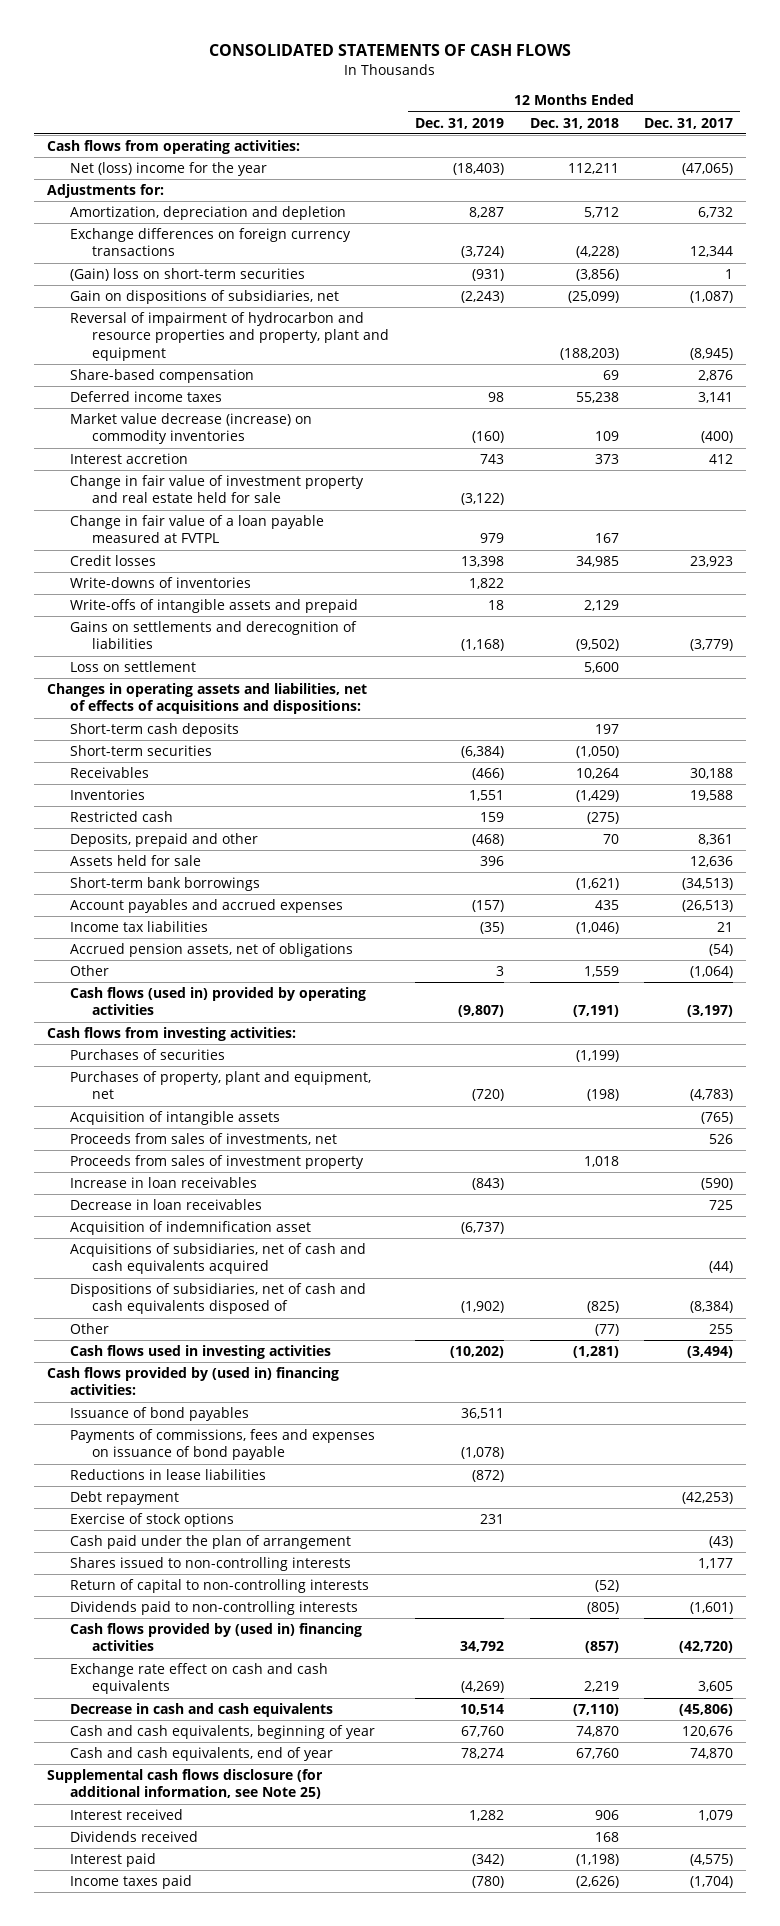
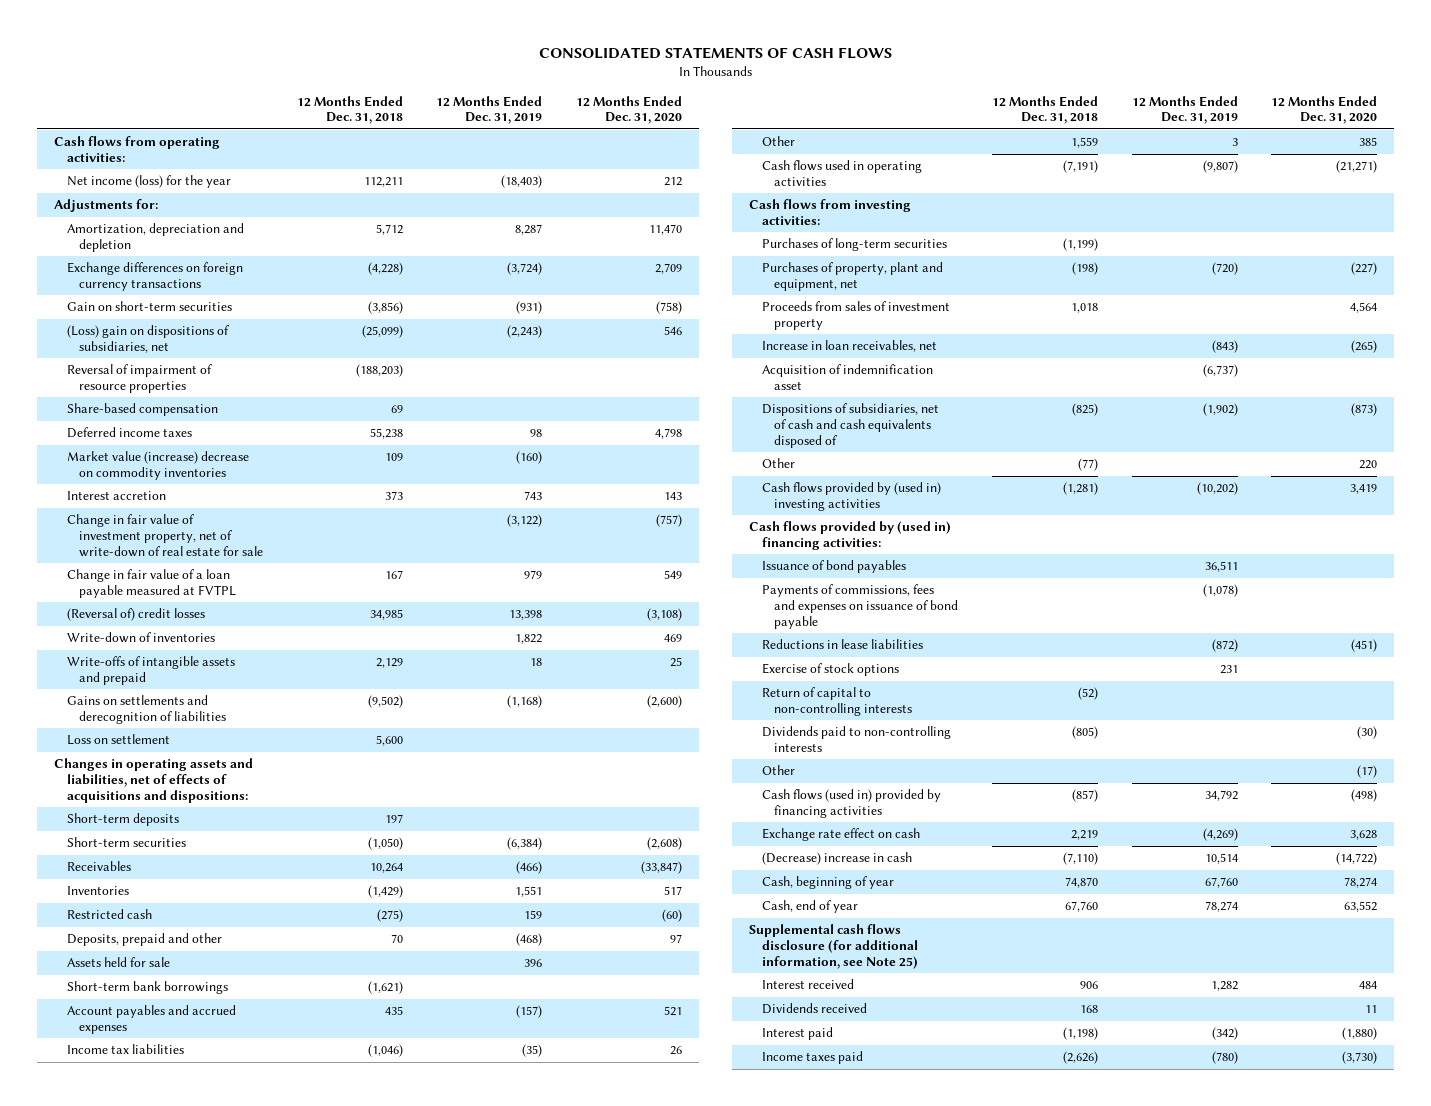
[644,117,734,129] Dec. 31, 2017 -> none
none -> [576,95,683,125] 12 Months Ended Dec. 31, 2020
[69,162,267,177] Net (loss) income for the year -> [66,175,231,189] Net income (loss) for the year
[69,268,305,282] (Gain) loss on short-term securities -> [66,301,232,312] Gain on short-term securities
[69,290,339,305] Gain on dispositions of subsidiaries, net -> [66,325,229,353] (Loss) gain on dispositions of subsidiaries, net
[69,312,390,361] Reversal of impairment of hydrocarbon and resource properties and property, plant and equipment -> [66,364,212,393] Reversal of impairment of resource properties
[69,413,312,445] Market value decrease (increase) on commodity inventories -> [66,451,249,480] Market value (increase) decrease on commodity inventories
[69,475,364,504] Change in fair value of investment property and real estate held for sale -> [66,514,264,557] Change in fair value of investment property, net of write-down of real estate for sale
[69,555,156,567] Credit losses -> [66,608,205,622] (Reversal of) credit losses
[69,577,251,589] Write-downs of inventories -> [66,632,215,644] Write-down of inventories
[69,723,239,738] Short-term cash deposits -> [66,813,179,827] Short-term deposits
[69,943,353,958] Accrued pension assets, net of obligations -> none
[69,987,366,1016] Cash flows (used in) provided by operating activities -> [761,160,922,186] Cash flows used in operating activities
[69,1049,225,1061] Purchases of securities -> [761,238,947,252] Purchases of long-term securities
[69,1111,280,1126] Acquisition of intangible assets -> none
[69,1133,337,1146] Proceeds from sales of investments, net -> none
[69,1199,262,1211] Decrease in loan receivables -> none
[69,1177,257,1189] Increase in loan receivables -> [761,340,937,353] Increase in loan receivables, net
[69,1243,366,1275] Acquisitions of subsidiaries, net of cash and cash equivalents acquired -> none
[69,1345,331,1360] Cash flows used in investing activities -> [761,482,941,511] Cash flows provided by (used in) investing activities
[69,1491,179,1506] Debt repayment -> none
[69,1535,351,1550] Cash paid under the plan of arrangement -> none
[69,1557,351,1572] Shares issued to non-controlling interests -> none
none -> [761,765,795,776] Other
[69,1623,362,1652] Cash flows provided by (used in) financing activities -> [761,789,941,818] Cash flows (used in) provided by financing activities
[69,1663,328,1695] Exchange rate effect on cash and cash equivalents -> [761,828,920,842] Exchange rate effect on cash
[69,1703,333,1718] Decrease in cash and cash equivalents -> [761,852,912,866] (Decrease) increase in cash
[69,1725,375,1740] Cash and cash equivalents, beginning of year -> [761,876,894,890] Cash, beginning of year
[69,1747,333,1762] Cash and cash equivalents, end of year -> [761,900,858,914] Cash, end of year

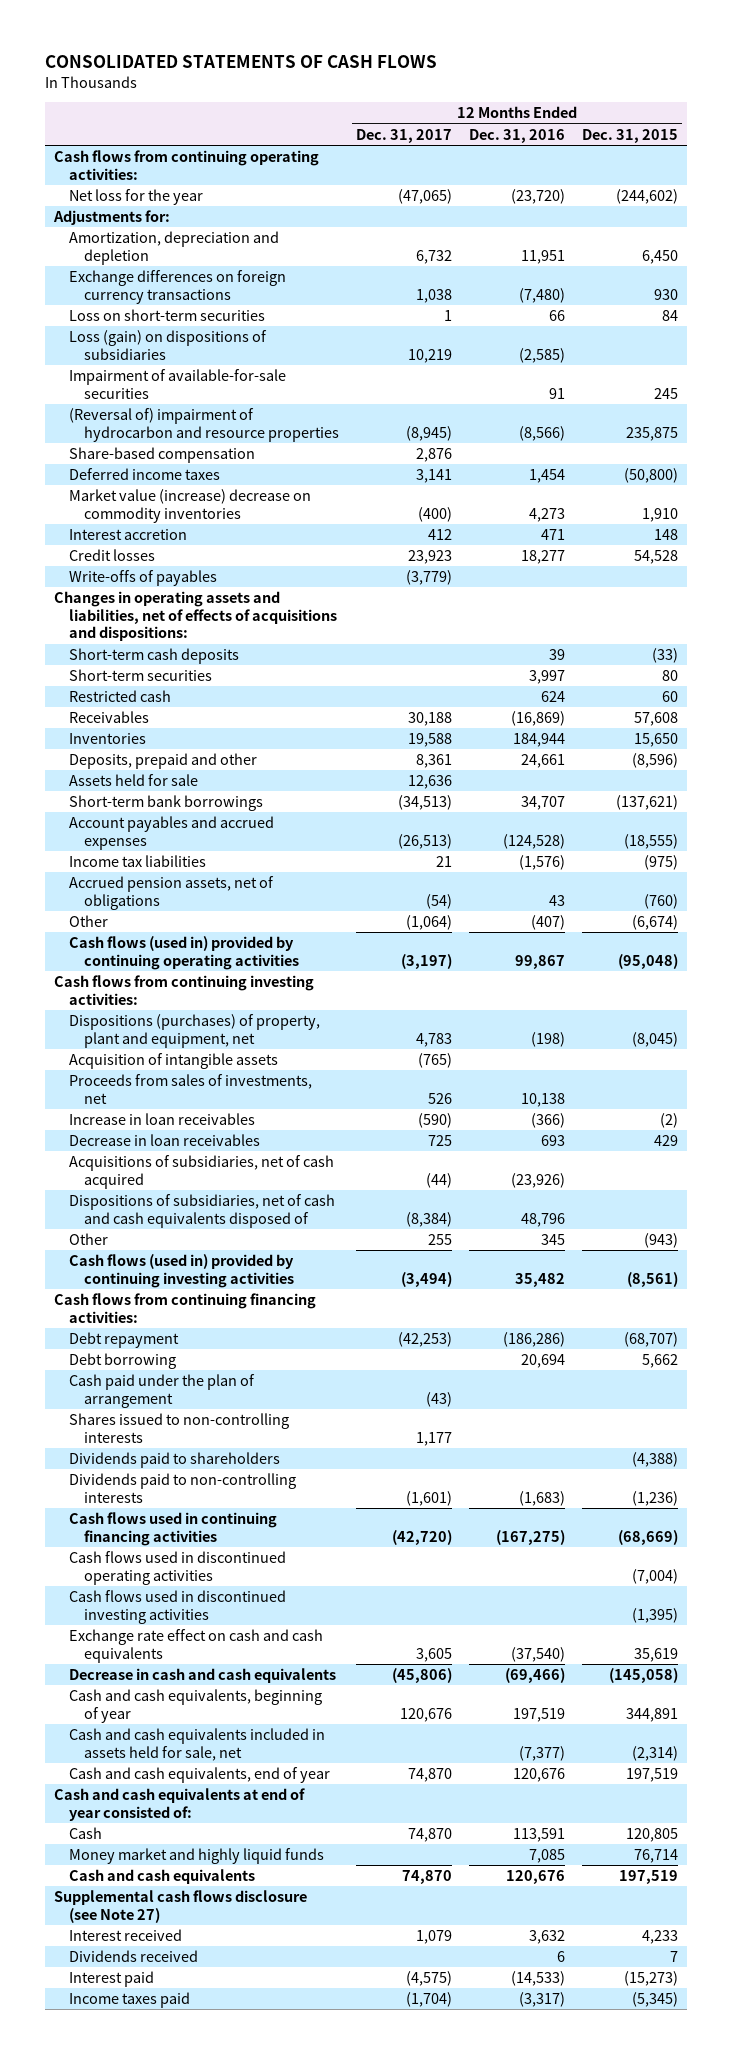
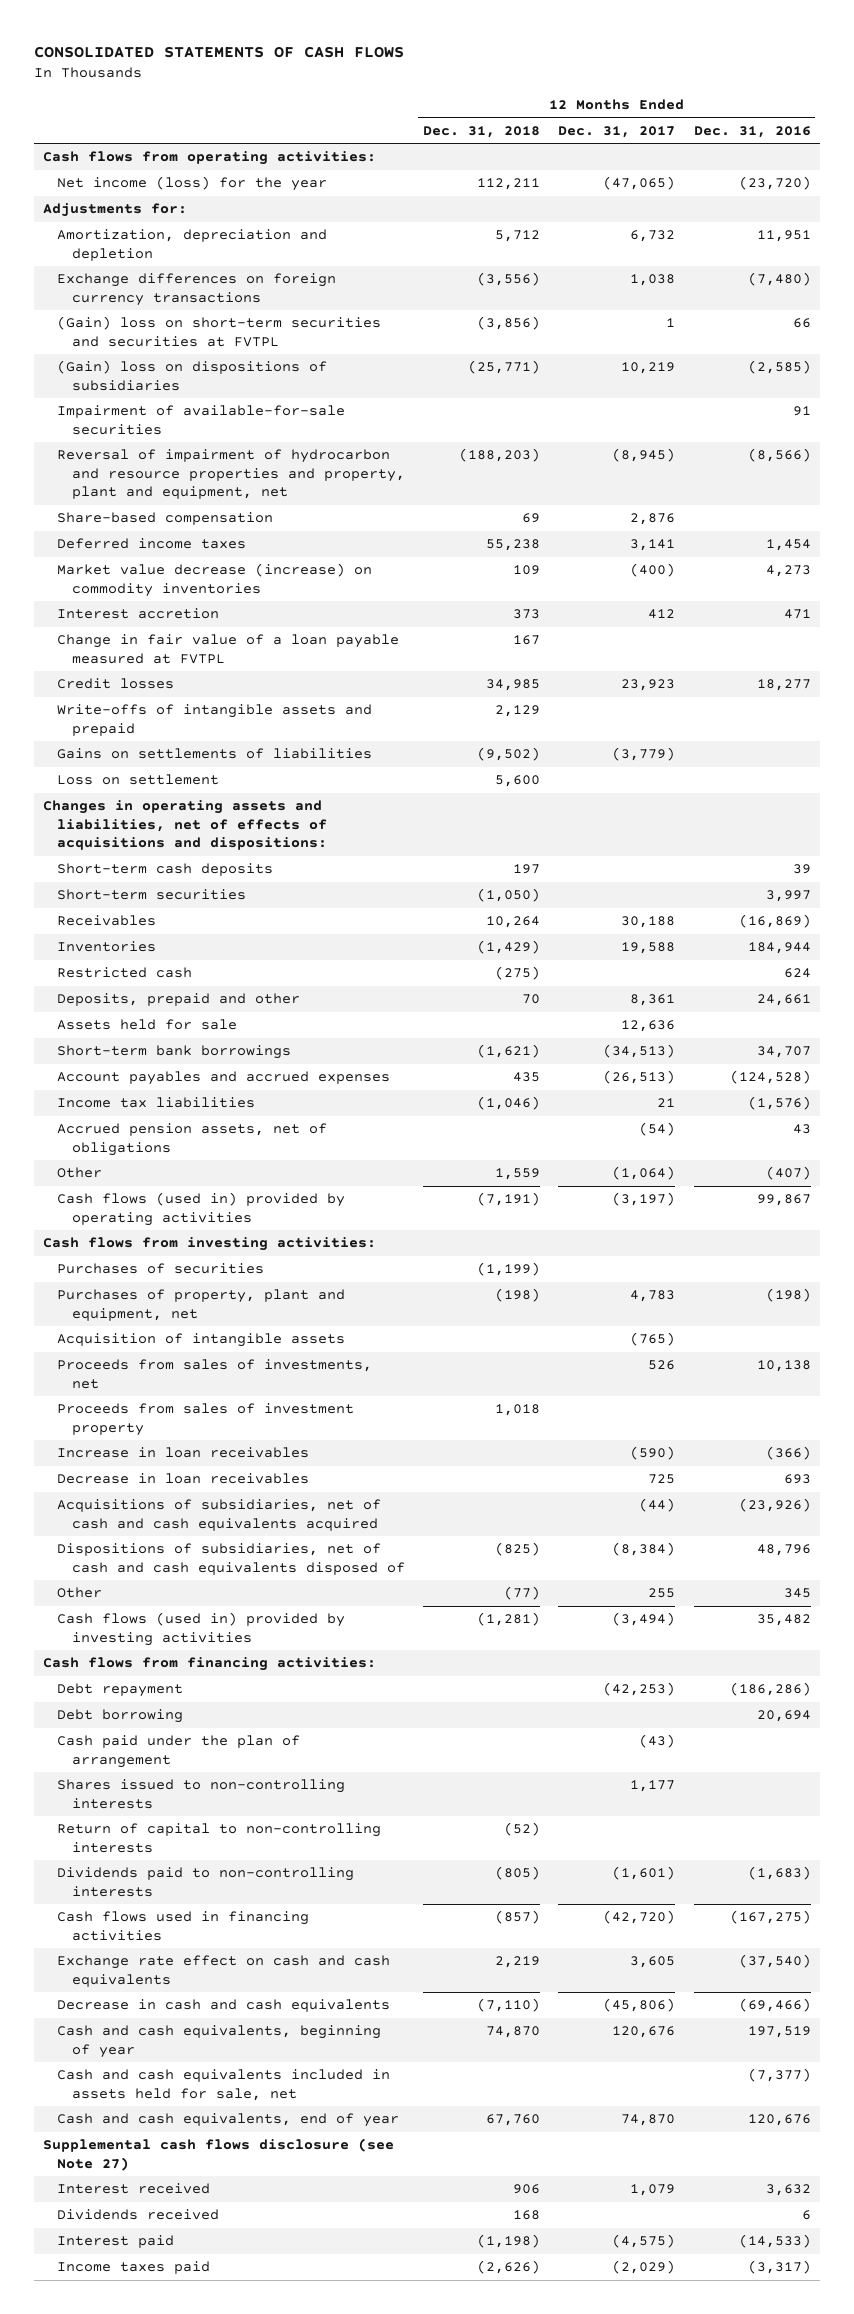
[582,128,679,143] Dec. 31, 2015 -> none
none -> [422,125,540,138] Dec. 31, 2018
[53,150,319,180] Cash flows from continuing operating activities: -> [43,151,377,166] Cash flows from operating activities:
[68,189,203,206] Net loss for the year -> [57,176,328,192] Net income (loss) for the year
[68,309,265,322] Loss on short-term securities -> [57,316,382,347] (Gain) loss on short-term securities and securities at FVTPL
[68,330,267,360] Loss (gain) on dispositions of subsidiaries -> [57,360,328,391] (Gain) loss on dispositions of subsidiaries
[68,408,340,442] (Reversal of) impairment of hydrocarbon and resource properties -> [57,449,405,500] Reversal of impairment of hydrocarbon and resource properties and property, plant and equipment, net
[68,489,311,523] Market value (increase) decrease on commodity inventories -> [57,563,373,597] Market value decrease (increase) on commodity inventories
none -> [57,634,400,664] Change in fair value of a loan payable measured at FVTPL
none -> [57,704,373,736] Write-offs of intangible assets and prepaid
[68,570,217,587] Write-offs of payables -> [57,748,373,760] Gains on settlements of liabilities
none -> [57,774,220,786] Loss on settlement
[68,690,171,703] Restricted cash -> [57,967,193,979] Restricted cash
[68,936,300,970] Cash flows (used in) provided by continuing operating activities -> [57,1192,346,1226] Cash flows (used in) provided by operating activities
[53,975,314,1005] Cash flows from continuing investing activities: -> [43,1237,377,1252] Cash flows from investing activities:
none -> [57,1263,265,1275] Purchases of securities
[68,1014,320,1048] Dispositions (purchases) of property, plant and equipment, net -> [57,1289,346,1321] Purchases of property, plant and equipment, net
none -> [57,1403,355,1436] Proceeds from sales of investment property
[68,1155,334,1189] Acquisitions of subsidiaries, net of cash acquired -> [57,1499,382,1531] Acquisitions of subsidiaries, net of cash and cash equivalents acquired
[68,1254,295,1288] Cash flows (used in) provided by continuing investing activities -> [57,1612,346,1646] Cash flows (used in) provided by investing activities
[53,1293,316,1323] Cash flows from continuing financing activities: -> [43,1657,377,1672] Cash flows from financing activities:
[68,1452,280,1469] Dividends paid to shareholders -> none
none -> [57,1823,382,1853] Return of capital to non-controlling interests
[68,1551,286,1585] Cash flows used in discontinued operating activities -> none
[68,1590,286,1624] Cash flows used in discontinued investing activities -> none
[68,1512,277,1546] Cash flows used in continuing financing activities -> [57,1911,310,1941] Cash flows used in financing activities
[53,1788,305,1821] Cash and cash equivalents at end of year consisted of: -> none
[68,1827,102,1840] Cash -> none
[68,1848,324,1865] Money market and highly liquid funds -> none
[68,1869,255,1885] Cash and cash equivalents -> none
[406,1992,453,2008] (1,704) -> [612,2260,676,2275] (2,029)

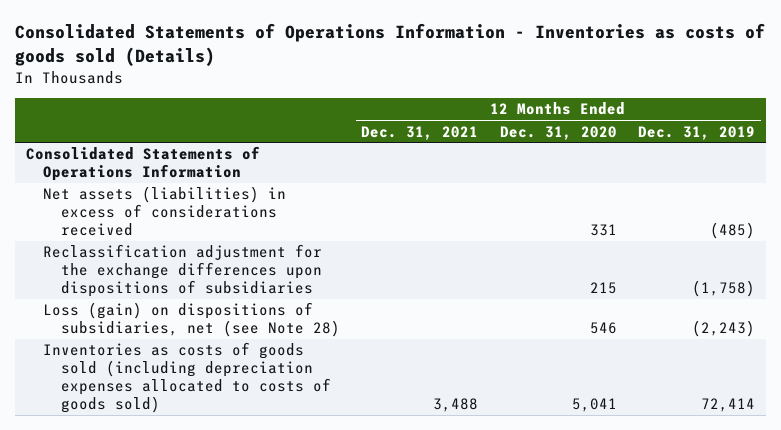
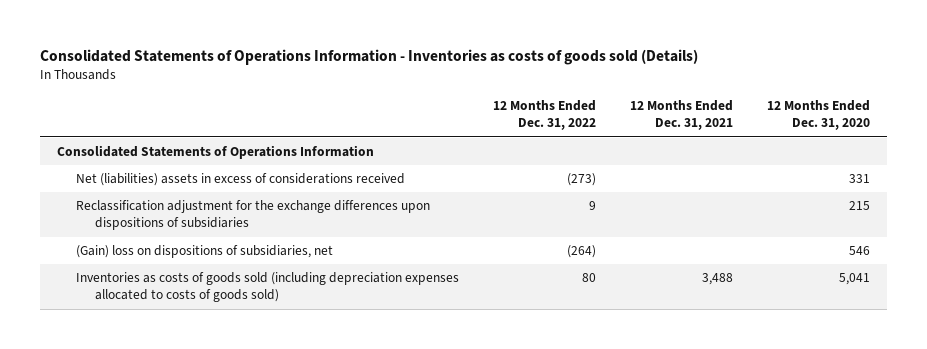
[638,125,756,140] Dec. 31, 2019 -> none
none -> [492,100,596,131] 12 Months Ended Dec. 31, 2022
[43,186,287,237] Net assets (liabilities) in excess of considerations received -> [76,173,406,187] Net (liabilities) assets in excess of considerations received
[43,302,340,338] Loss (gain) on dispositions of subsidiaries, net (see Note 28) -> [76,245,334,259] (Gain) loss on dispositions of subsidiaries, net

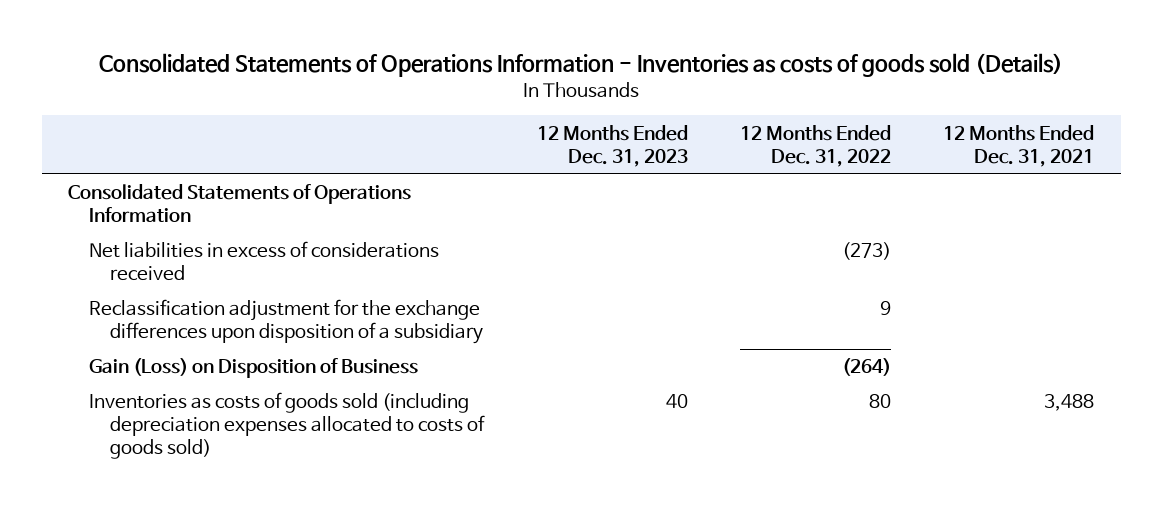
[766,100,870,131] 12 Months Ended Dec. 31, 2020 -> none
none -> [536,124,688,167] 12 Months Ended Dec. 31, 2023
[76,173,406,187] Net (liabilities) assets in excess of considerations received -> [89,241,440,282] Net liabilities in excess of considerations received
[76,200,431,231] Reclassification adjustment for the exchange differences upon dispositions of subsidiaries -> [89,299,484,345] Reclassification adjustment for the exchange differences upon disposition of a subsidiary
[76,245,334,259] (Gain) loss on dispositions of subsidiaries, net -> [89,358,419,379] Gain (Loss) on Disposition of Business

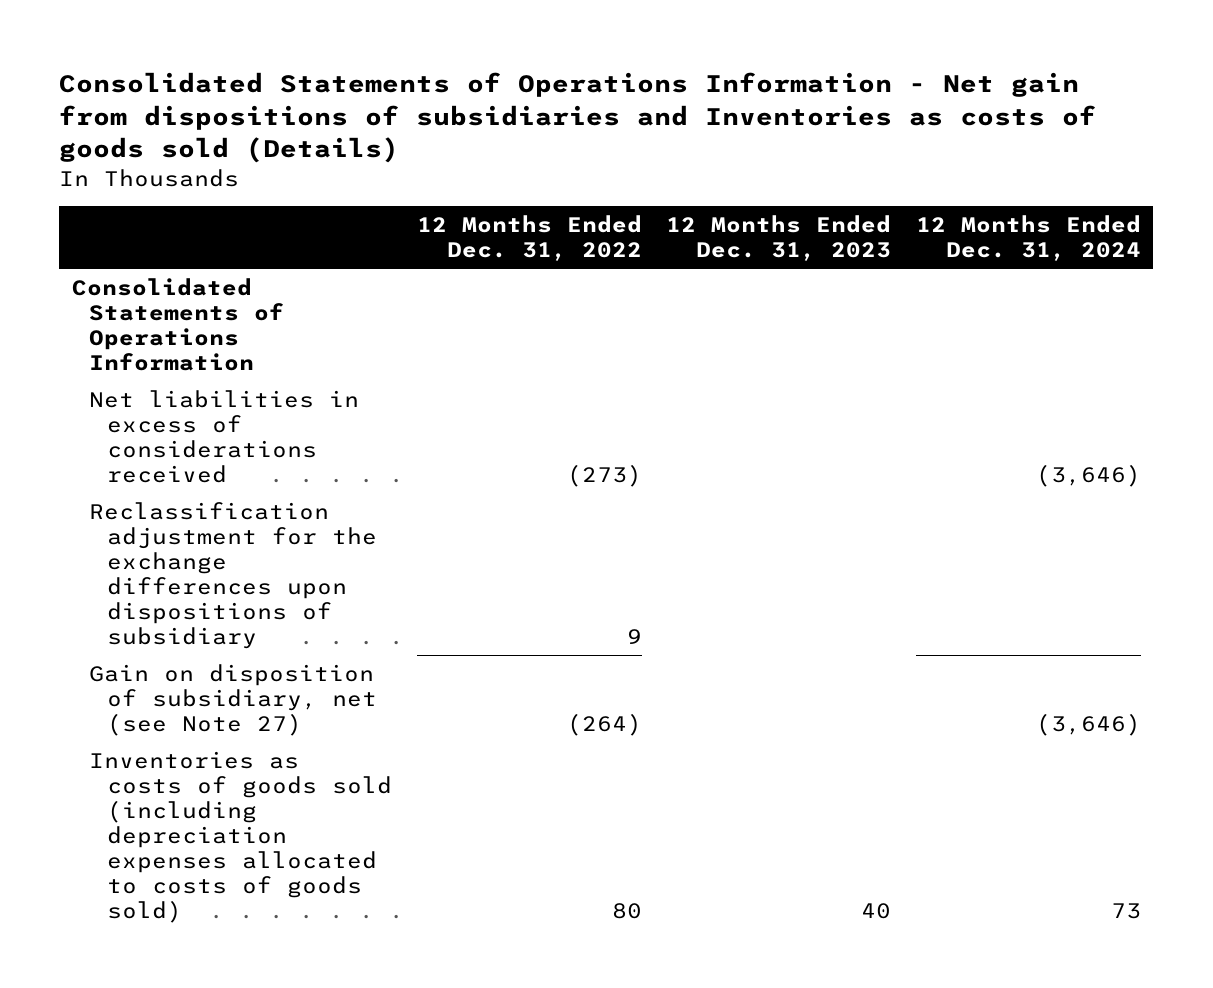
[99,53,1064,78] Consolidated Statements of Operations Information - Inventories as costs of goods sold (Details) -> [59,72,1097,164] Consolidated Statements of Operations Information - Net gain from dispositions of subsidiaries and Inventories as costs of goods sold (Details)
[943,124,1095,167] 12 Months Ended Dec. 31, 2021 -> none
none -> [915,215,1141,262] 12 Months Ended Dec. 31, 2024
[89,299,484,345] Reclassification adjustment for the exchange differences upon disposition of a subsidiary -> [89,501,377,650] Reclassification adjustment for the exchange differences upon dispositions of subsidiary
[89,358,419,379] Gain (Loss) on Disposition of Business -> [89,663,377,736] Gain on disposition of subsidiary, net (see Note 27)

